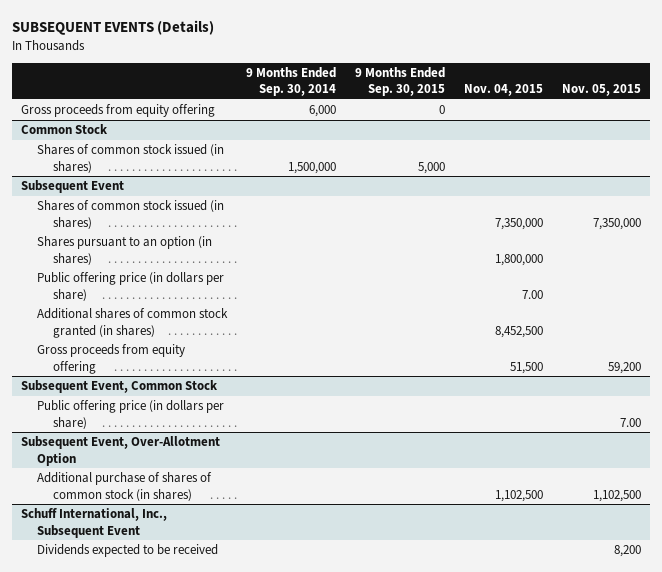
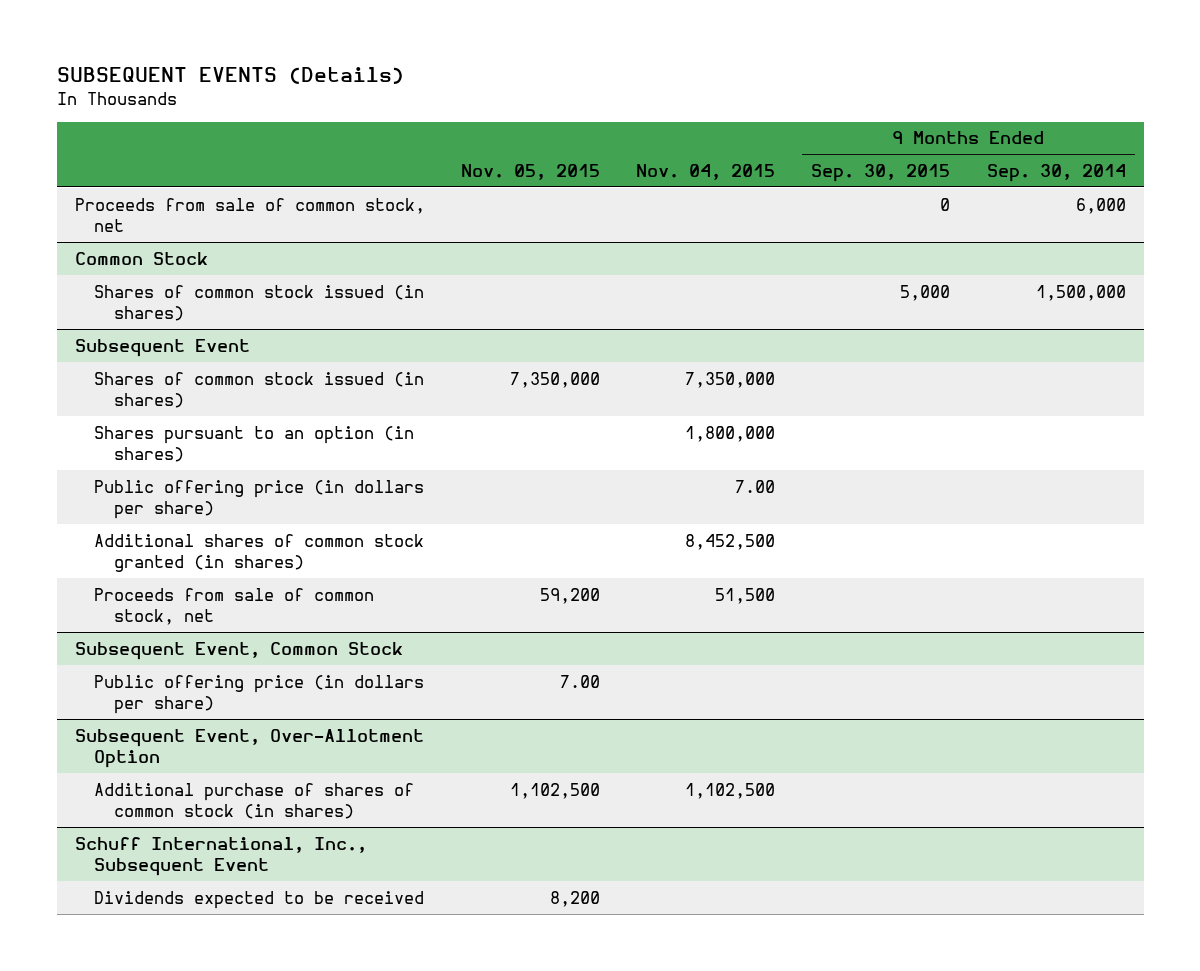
[21,104,216,118] Gross proceeds from equity offering -> [74,197,425,233] Proceeds from sale of common stock, net
[37,344,186,374] Gross proceeds from equity offering -> [94,587,375,626] Proceeds from sale of common stock, net

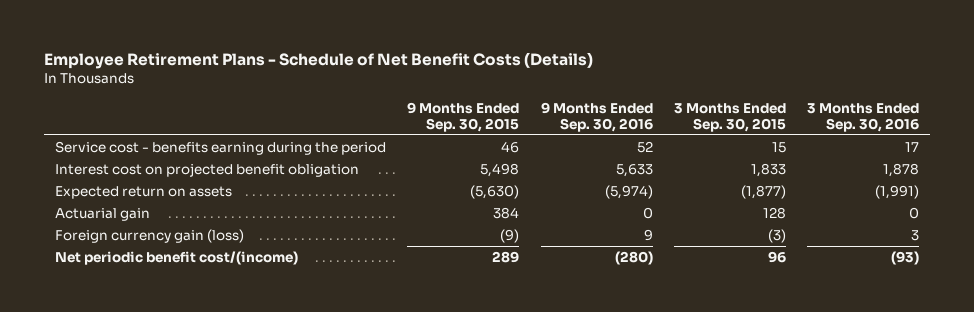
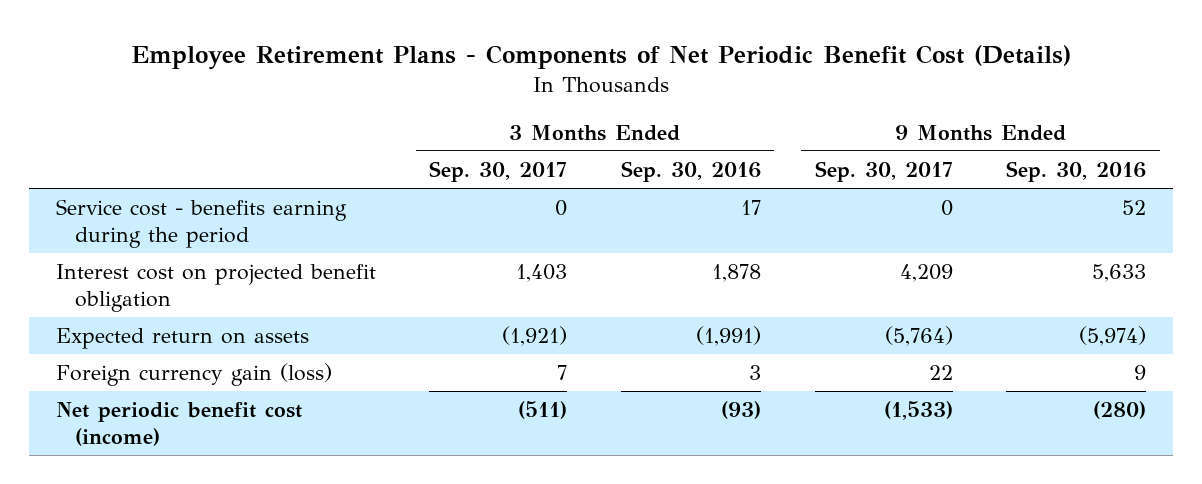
[43,51,593,69] Employee Retirement Plans - Schedule of Net Benefit Costs (Details) -> [131,44,1072,70] Employee Retirement Plans - Components of Net Periodic Benefit Cost (Details)
[407,101,520,132] 9 Months Ended Sep. 30, 2015 -> none
[674,102,787,132] 3 Months Ended Sep. 30, 2015 -> none
none -> [429,160,568,182] Sep. 30, 2017
none -> [814,160,953,182] Sep. 30, 2017
[54,207,150,221] Actuarial gain -> none
[54,250,298,265] Net periodic benefit cost/(income) -> [55,402,302,446] Net periodic benefit cost (income)

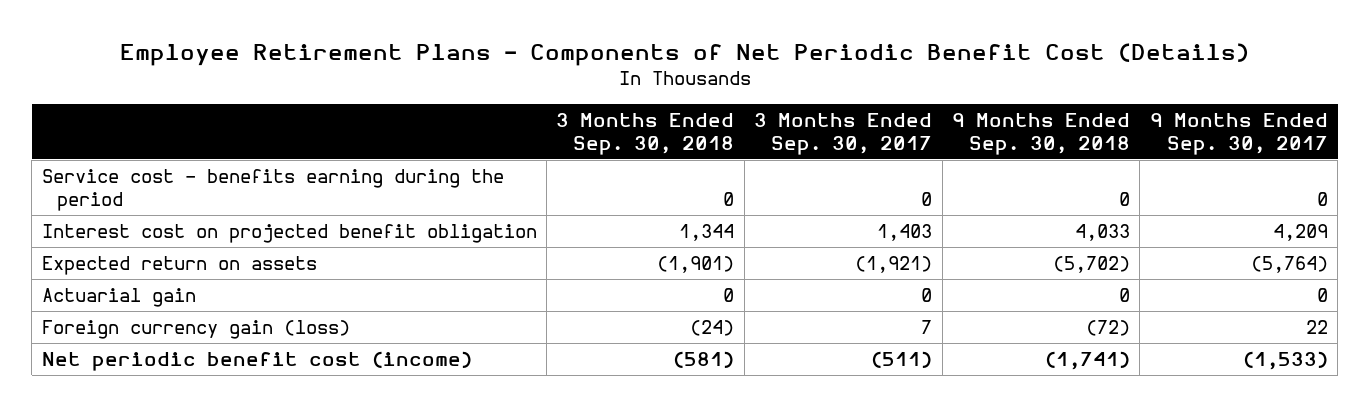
[621,160,762,182] Sep. 30, 2016 -> none
[1006,160,1147,182] Sep. 30, 2016 -> none
none -> [556,113,735,155] 3 Months Ended Sep. 30, 2018
none -> [951,113,1130,155] 9 Months Ended Sep. 30, 2018
none -> [41,288,196,308] Actuarial gain

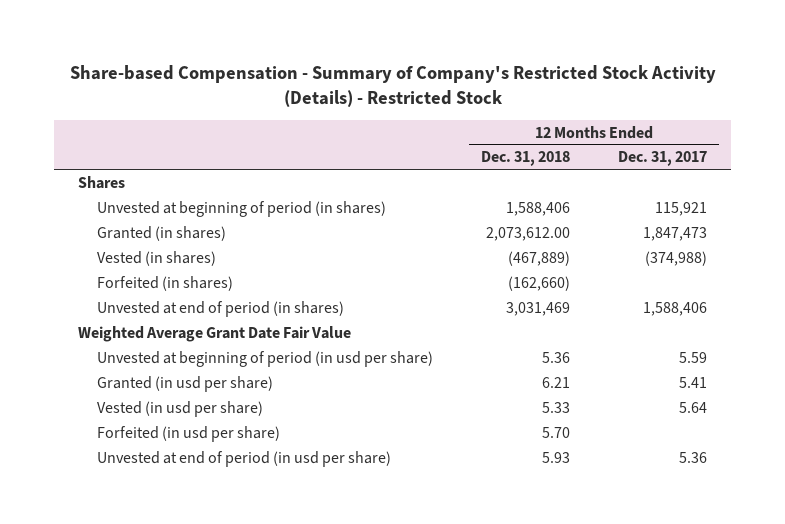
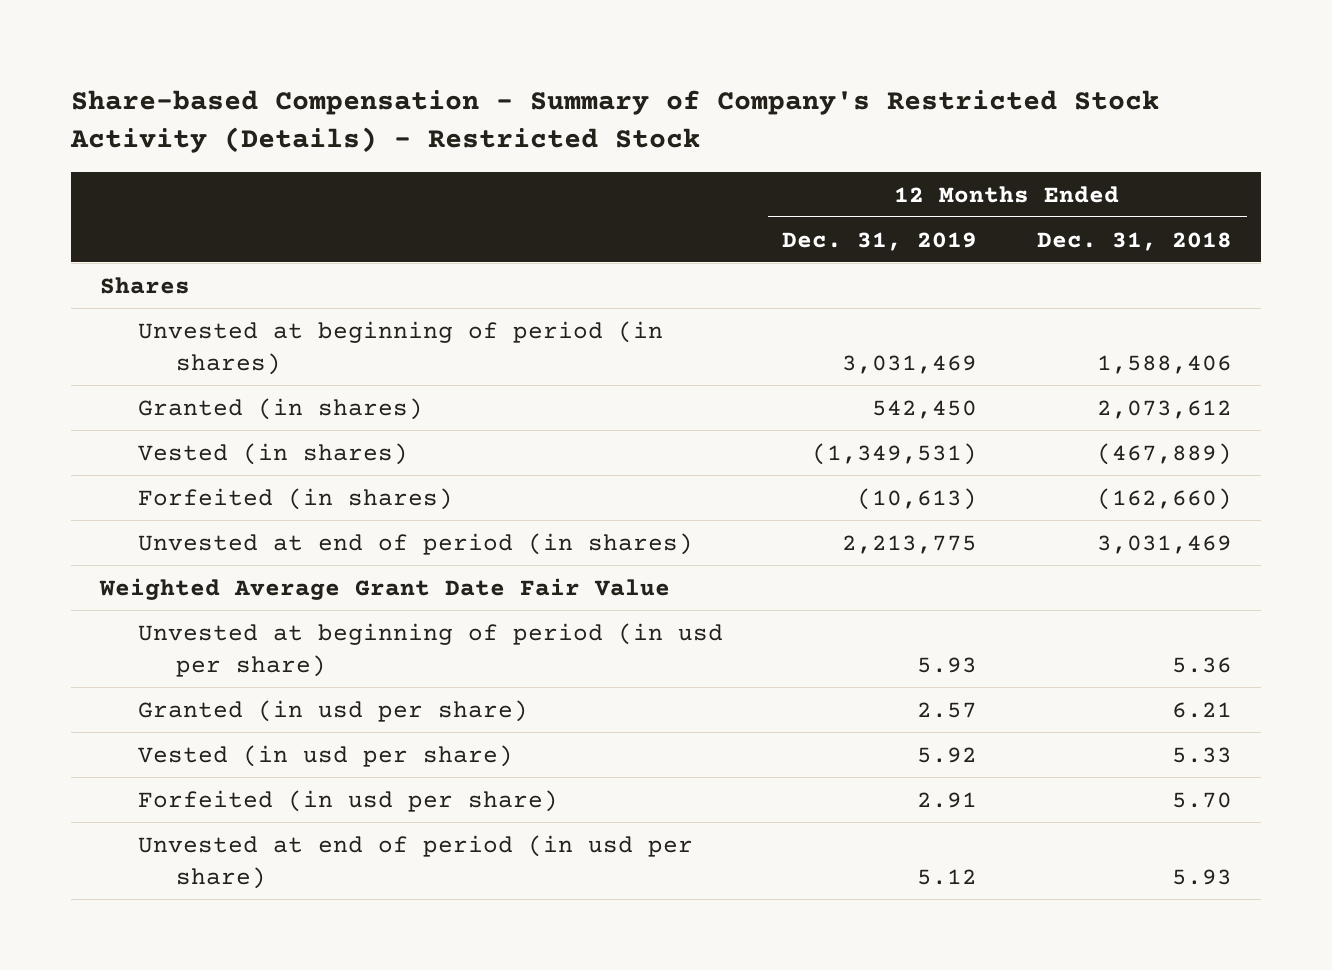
[618,151,708,167] Dec. 31, 2017 -> none
none -> [782,231,978,251] Dec. 31, 2019
[486,226,571,241] 2,073,612.00 -> [1096,399,1232,419] 2,073,612

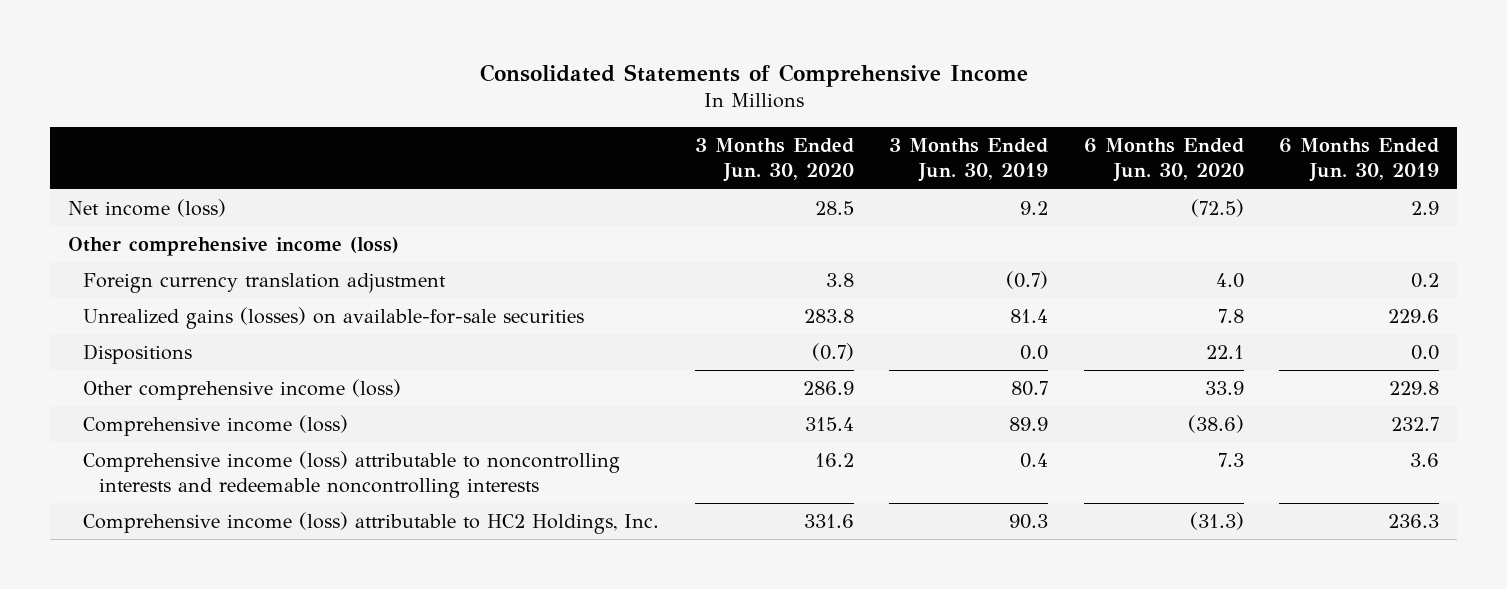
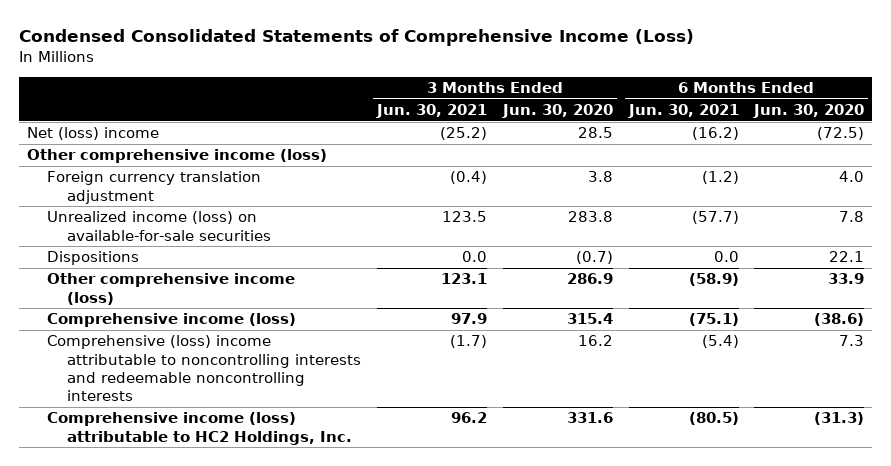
[479,63,1028,87] Consolidated Statements of Comprehensive Income -> [19,29,695,47] Condensed Consolidated Statements of Comprehensive Income (Loss)
[889,137,1049,183] 3 Months Ended Jun. 30, 2019 -> none
[1279,137,1440,183] 6 Months Ended Jun. 30, 2019 -> none
none -> [375,104,487,119] Jun. 30, 2021
none -> [627,104,739,119] Jun. 30, 2021
[67,198,226,217] Net income (loss) -> [27,127,160,141] Net (loss) income
[83,306,585,329] Unrealized gains (losses) on available-for-sale securities -> [47,211,272,241] Unrealized income (loss) on available-for-sale securities
[83,450,621,499] Comprehensive income (loss) attributable to noncontrolling interests and redeemable noncontrolling interests -> [47,335,362,402] Comprehensive (loss) income attributable to noncontrolling interests and redeemable noncontrolling interests

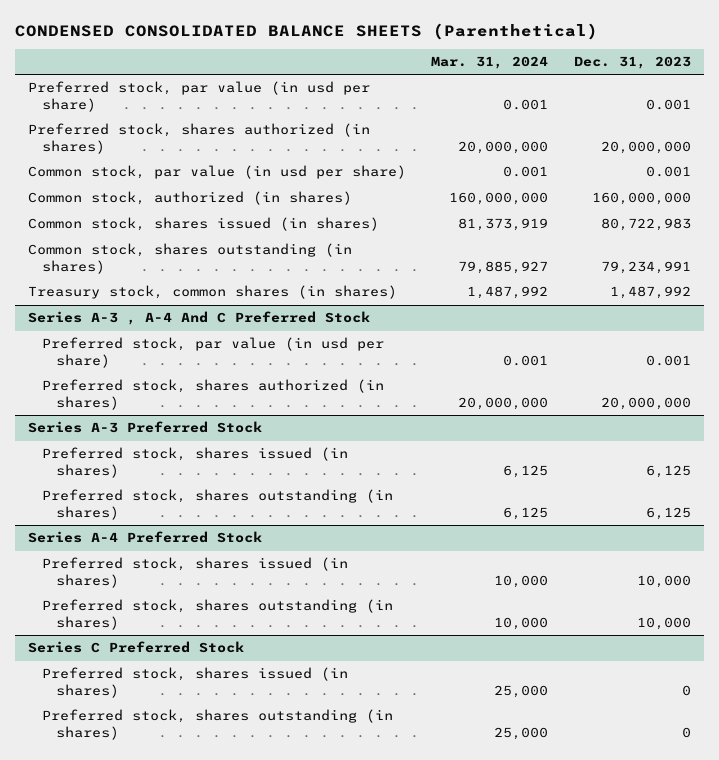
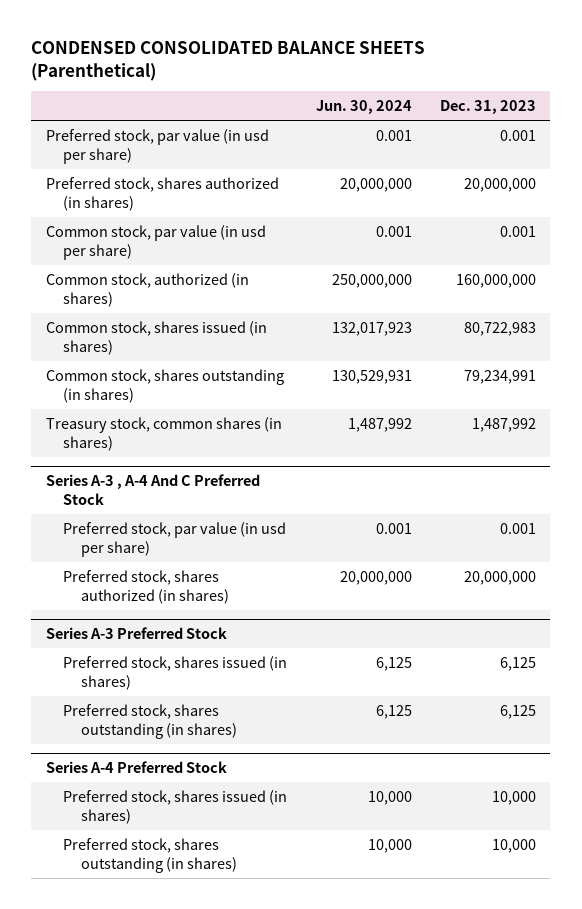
[431,56,549,70] Mar. 31, 2024 -> none
none -> [315,100,412,115] Jun. 30, 2024
[27,641,244,654] Series C Preferred Stock -> none
[42,667,349,699] Preferred stock, shares issued (in shares) -> none
[42,709,394,741] Preferred stock, shares outstanding (in shares) -> none

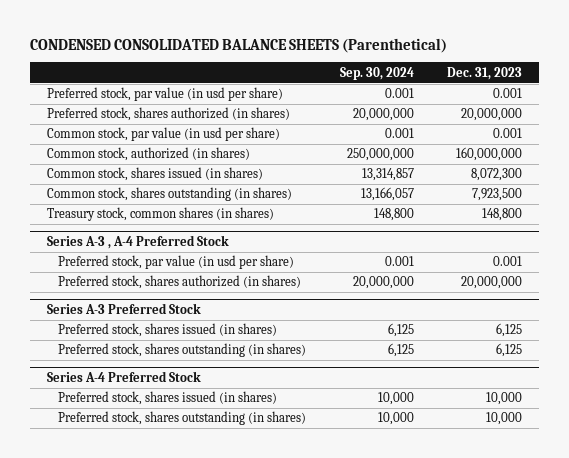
[315,100,412,115] Jun. 30, 2024 -> none
none -> [339,66,414,80] Sep. 30, 2024
[464,321,537,336] 80,722,983 -> [471,168,523,182] 8,072,300
[464,369,537,384] 79,234,991 -> [472,188,523,202] 7,923,500
[472,417,537,432] 1,487,992 -> [482,208,523,222] 148,800
[45,474,260,506] Series A-3 , A-4 And C Preferred Stock -> [46,235,229,250] Series A-3 , A-4 Preferred Stock

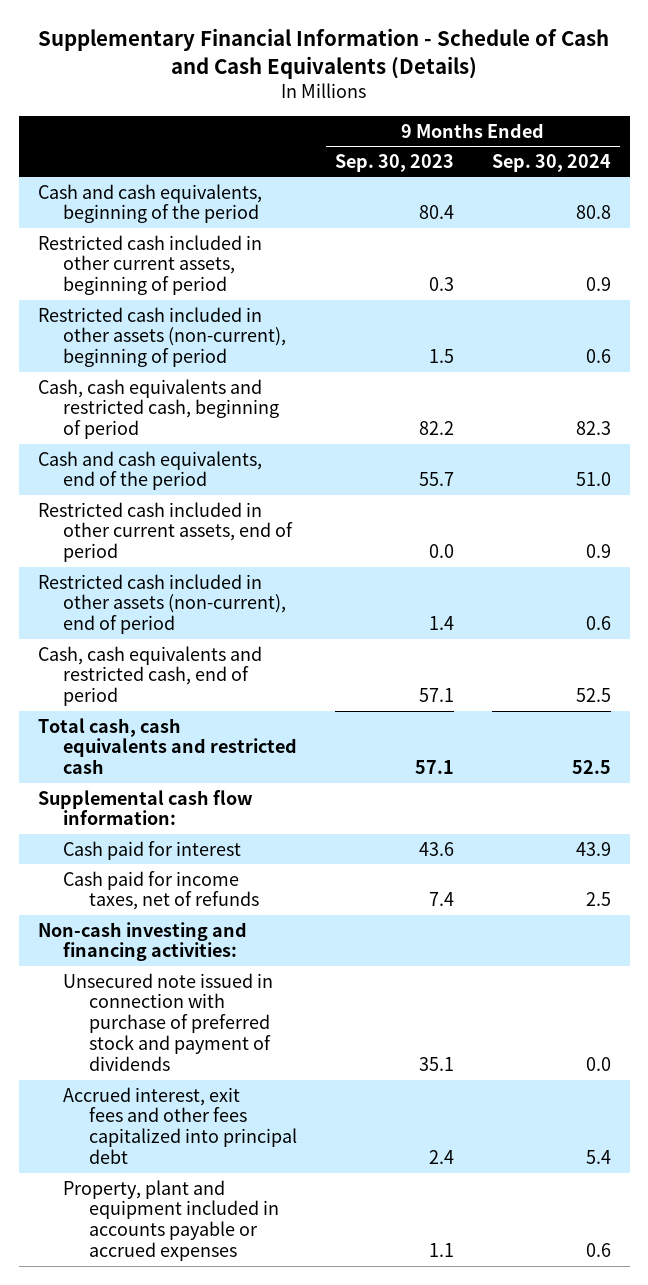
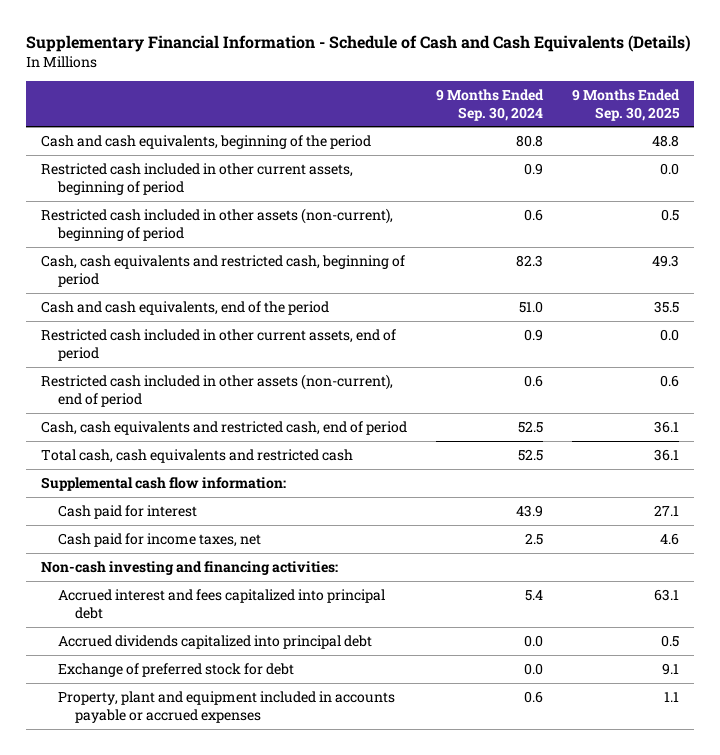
[334,153,454,172] Sep. 30, 2023 -> none
none -> [572,88,681,121] 9 Months Ended Sep. 30, 2025
[63,870,259,911] Cash paid for income taxes, net of refunds -> [57,532,261,547] Cash paid for income taxes, net
[63,972,274,1072] Unsecured note issued in connection with purchase of preferred stock and payment of dividends -> none
[63,1086,297,1165] Accrued interest, exit fees and other fees capitalized into principal debt -> [57,588,385,619] Accrued interest and fees capitalized into principal debt
none -> [57,634,372,649] Accrued dividends capitalized into principal debt
none -> [57,662,294,677] Exchange of preferred stock for debt

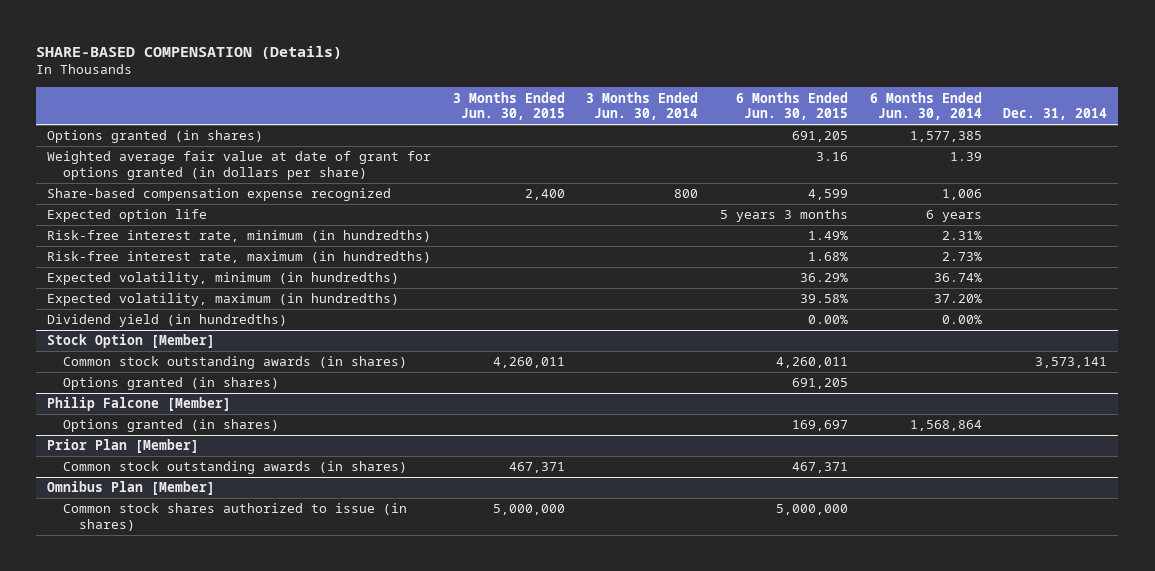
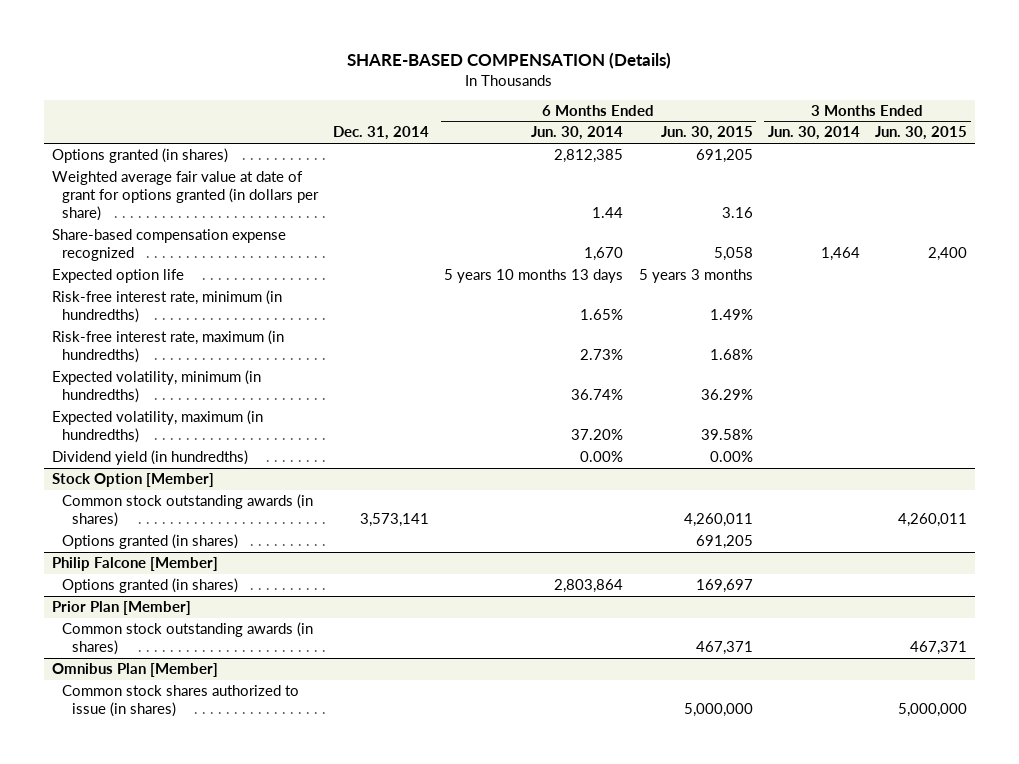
[909,131,982,143] 1,577,385 -> [554,148,624,163] 2,812,385
[949,152,982,162] 1.39 -> [592,206,624,218] 1.44
[674,189,699,199] 800 -> [820,246,860,261] 1,464
[808,189,849,201] 4,599 -> [713,246,753,261] 5,058
[941,189,982,201] 1,006 -> [584,246,624,261] 1,670
[925,210,982,223] 6 years -> [444,268,624,283] 5 years 10 months 13 days
[941,231,982,241] 2.31% -> [580,308,624,320] 1.65%
[909,420,982,432] 1,568,864 -> [554,578,624,593] 2,803,864

